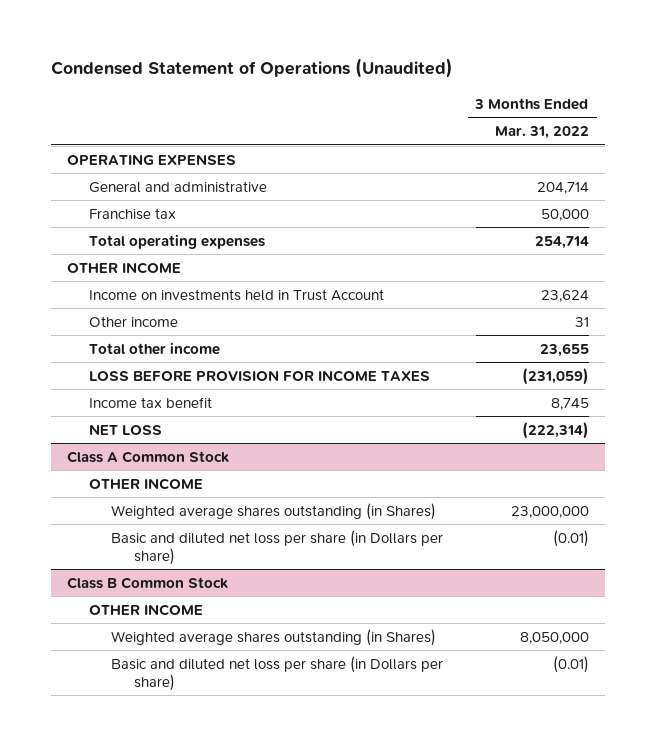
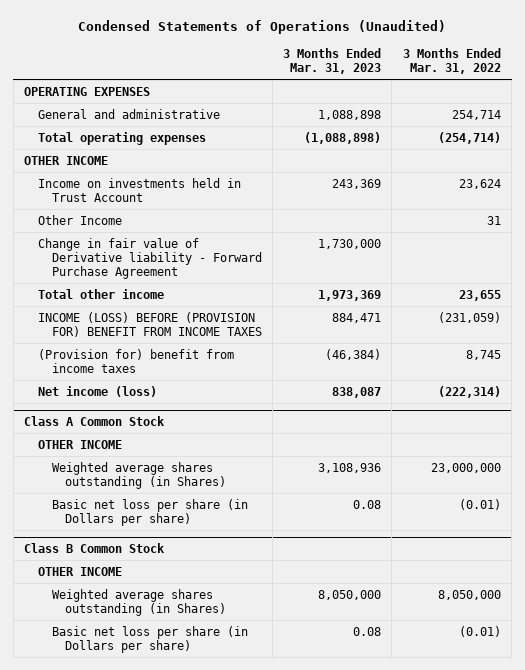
[50,58,453,79] Condensed Statement of Operations (Unaudited) -> [78,19,447,34] Condensed Statements of Operations (Unaudited)
none -> [283,48,382,75] 3 Months Ended Mar. 31, 2023
[89,207,177,220] Franchise tax -> none
[536,181,589,194] 204,714 -> [451,109,501,120] 254,714
[534,235,589,249] 254,714 -> [437,131,501,144] (254,714)
[89,315,179,327] Other income -> [37,214,122,225] Other Income
none -> [37,237,262,279] Change in fair value of Derivative liability - Forward Purchase Agreement
[89,369,431,382] LOSS BEFORE PROVISION FOR INCOME TAXES -> [37,311,262,337] INCOME (LOSS) BEFORE (PROVISION FOR) BENEFIT FROM INCOME TAXES
[89,396,213,408] Income tax benefit -> [37,348,234,373] (Provision for) benefit from income taxes
[89,424,163,435] NET LOSS -> [37,385,157,397] Net income (loss)
[111,529,444,565] Basic and diluted net loss per share (in Dollars per share) -> [51,498,248,526] Basic net loss per share (in Dollars per share)
[111,655,444,691] Basic and diluted net loss per share (in Dollars per share) -> [51,625,248,653] Basic net loss per share (in Dollars per share)

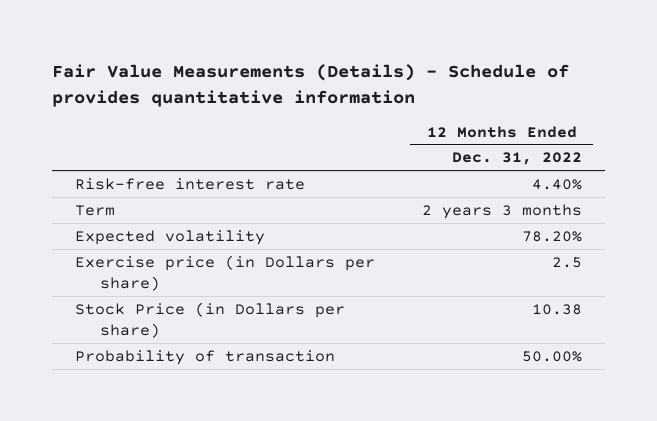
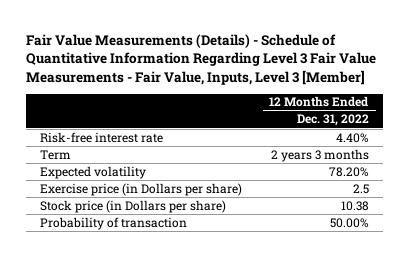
[52,64,570,107] Fair Value Measurements (Details) - Schedule of provides quantitative information -> [26,33,377,85] Fair Value Measurements (Details) - Schedule of Quantitative Information Regarding Level 3 Fair Value Measurements - Fair Value, Inputs, Level 3 [Member]
[75,301,346,338] Stock Price (in Dollars per share) -> [40,199,227,213] Stock price (in Dollars per share)

